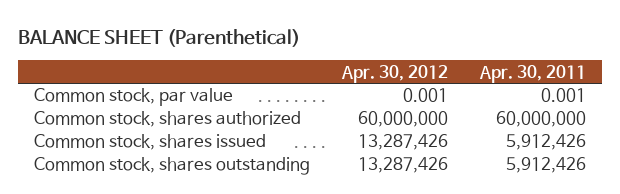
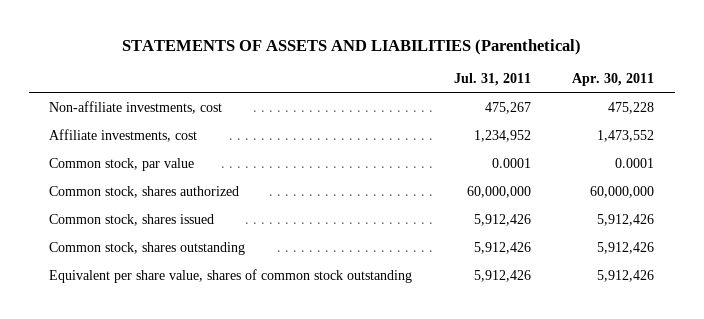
[18,28,301,47] BALANCE SHEET (Parenthetical) -> [121,38,581,55] STATEMENTS OF ASSETS AND LIABILITIES (Parenthetical)
[341,64,449,83] Apr. 30, 2012 -> none
none -> [453,73,531,87] Jul. 31, 2011
none -> [49,101,223,115] Non-affiliate investments, cost
none -> [49,129,198,143] Affiliate investments, cost
[541,88,587,103] 0.001 -> [615,158,655,169] 0.0001
none -> [49,269,413,284] Equivalent per share value, shares of common stock outstanding

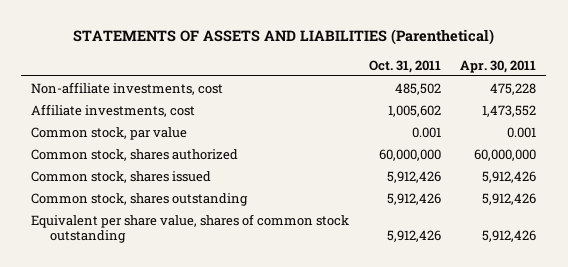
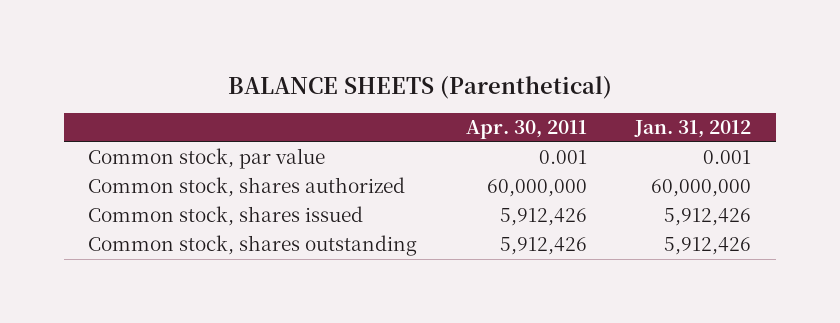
[72,29,494,46] STATEMENTS OF ASSETS AND LIABILITIES (Parenthetical) -> [227,75,612,99] BALANCE SHEETS (Parenthetical)
[368,59,441,73] Oct. 31, 2011 -> none
none -> [634,120,752,139] Jan. 31, 2012
[31,81,224,95] Non-affiliate investments, cost -> none
[31,103,196,117] Affiliate investments, cost -> none
[31,213,350,243] Equivalent per share value, shares of common stock outstanding -> none

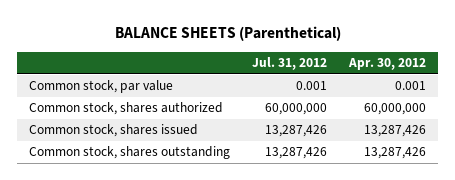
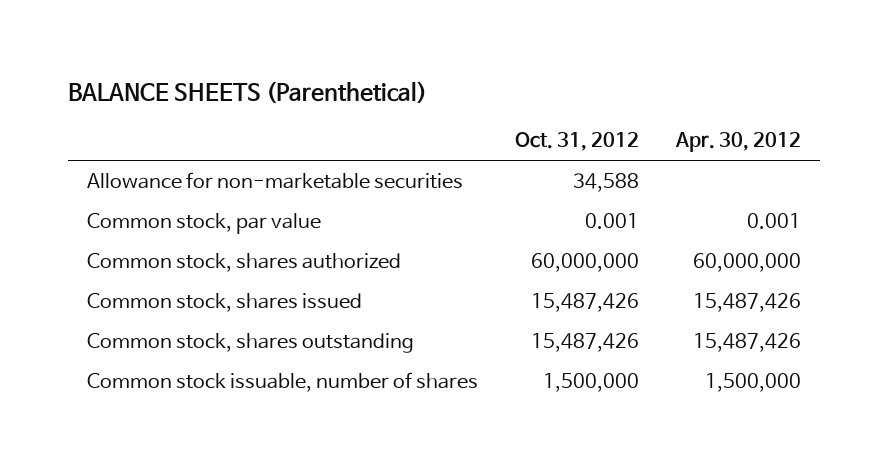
[252,57,328,71] Jul. 31, 2012 -> none
none -> [515,132,640,152] Oct. 31, 2012
none -> [87,172,464,190] Allowance for non-marketable securities
[364,125,427,138] 13,287,426 -> [693,293,802,313] 15,487,426
[364,147,427,160] 13,287,426 -> [693,333,802,353] 15,487,426
none -> [87,372,479,393] Common stock issuable, number of shares

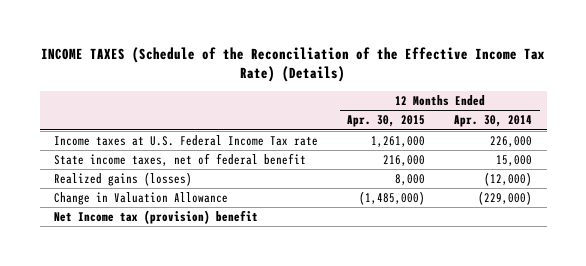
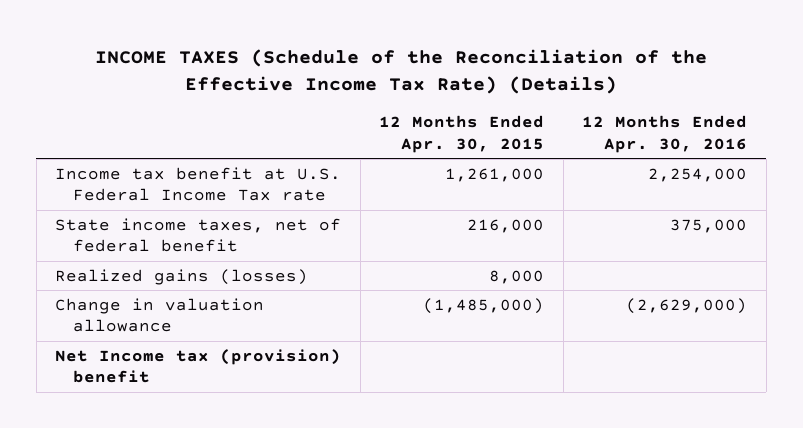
[454,115,533,128] Apr. 30, 2014 -> none
none -> [582,115,748,153] 12 Months Ended Apr. 30, 2016
[54,135,319,147] Income taxes at U.S. Federal Income Tax rate -> [55,166,342,202] Income tax benefit at U.S. Federal Income Tax rate
[54,192,229,206] Change in Valuation Allowance -> [55,297,265,333] Change in valuation allowance

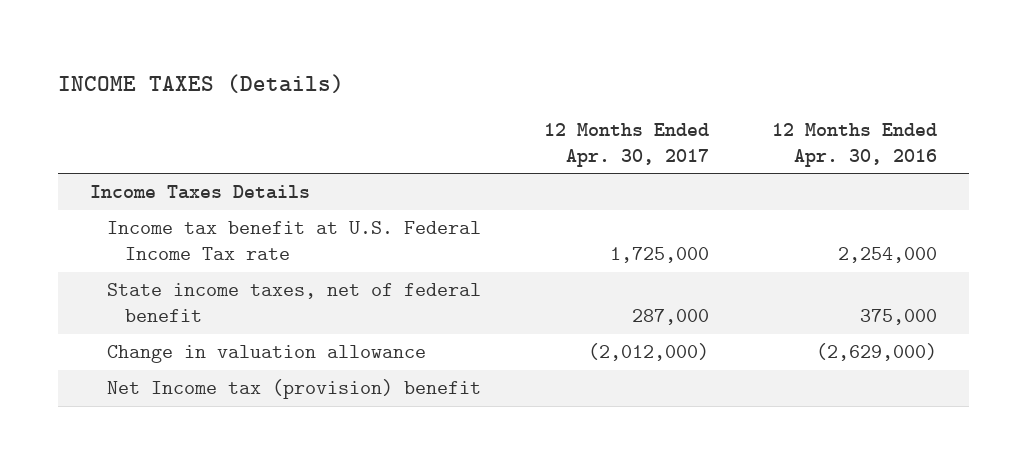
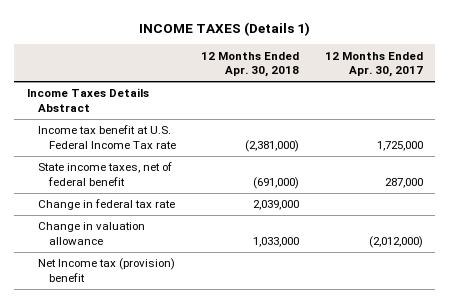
[58,73,345,93] INCOME TAXES (Details) -> [138,21,310,36] INCOME TAXES (Details 1)
[772,123,938,167] 12 Months Ended Apr. 30, 2016 -> none
none -> [201,51,300,78] 12 Months Ended Apr. 30, 2018
[89,185,310,200] Income Taxes Details -> [27,88,150,112] Income Taxes Details Abstract
none -> [38,199,176,211] Change in federal tax rate

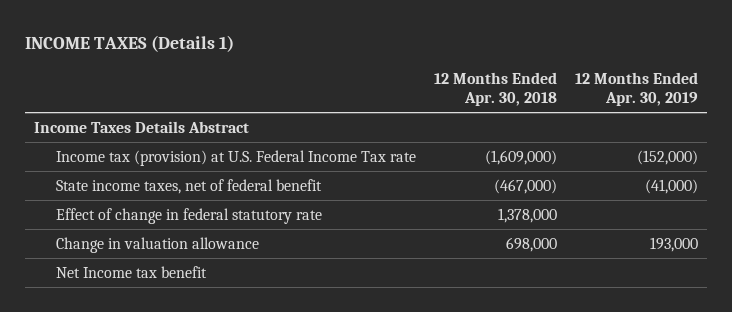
[324,51,423,78] 12 Months Ended Apr. 30, 2017 -> none
none -> [575,71,699,107] 12 Months Ended Apr. 30, 2019
[38,125,176,149] Income tax benefit at U.S. Federal Income Tax rate -> [56,149,417,166] Income tax (provision) at U.S. Federal Income Tax rate
[245,139,300,152] (2,381,000) -> [485,149,558,165] (1,609,000)
[253,176,300,189] (691,000) -> [494,178,558,194] (467,000)
[38,199,176,211] Change in federal tax rate -> [56,207,323,224] Effect of change in federal statutory rate
[253,200,300,211] 2,039,000 -> [498,207,558,223] 1,378,000
[253,236,300,247] 1,033,000 -> [506,236,558,252] 698,000
[38,258,176,282] Net Income tax (provision) benefit -> [56,265,208,278] Net Income tax benefit

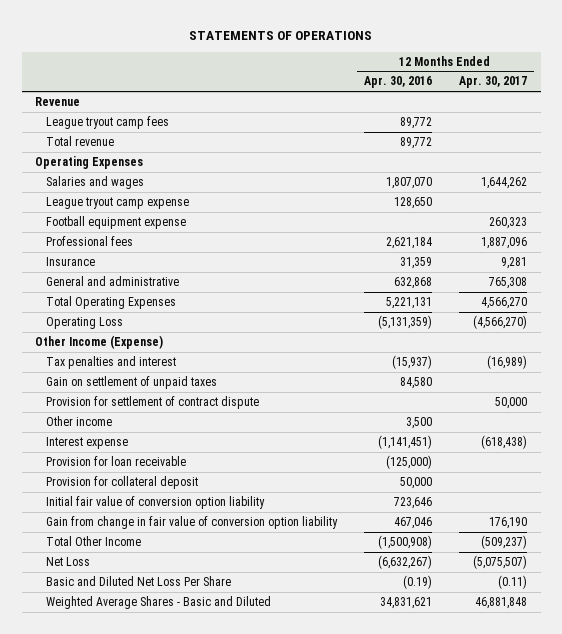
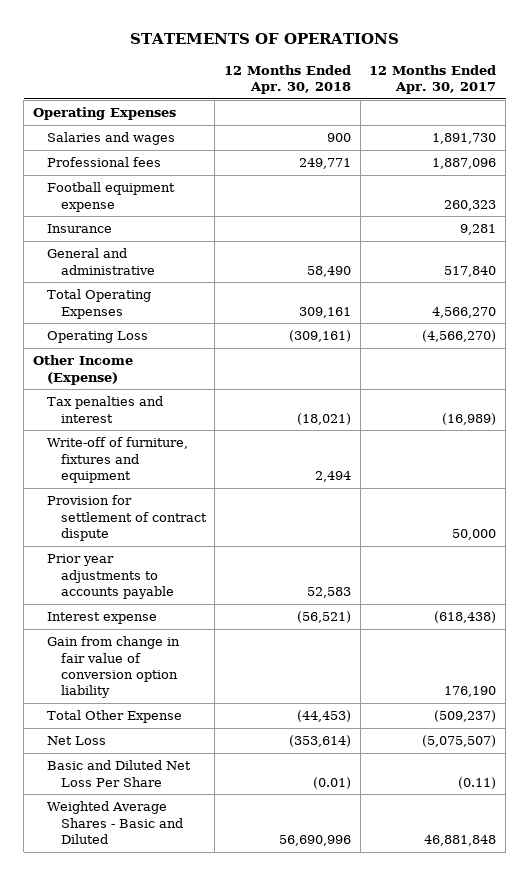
[363,76,432,89] Apr. 30, 2016 -> none
none -> [223,64,351,95] 12 Months Ended Apr. 30, 2018
[35,97,81,107] Revenue -> none
[45,116,169,130] League tryout camp fees -> none
[45,136,114,147] Total revenue -> none
[45,197,189,210] League tryout camp expense -> none
[481,177,528,190] 1,644,262 -> [432,133,497,145] 1,891,730
[45,216,186,230] Football equipment expense -> [46,182,175,212] Football equipment expense
[489,277,528,290] 765,308 -> [444,265,497,277] 517,840
[45,376,217,390] Gain on settlement of unpaid taxes -> none
none -> [46,437,188,484] Write-off of furniture, fixtures and equipment
[45,416,112,427] Other income -> [46,554,174,600] Prior year adjustments to accounts payable
[45,456,186,467] Provision for loan receivable -> none
[45,476,198,490] Provision for collateral deposit -> none
[45,496,265,510] Initial fair value of conversion option liability -> none
[45,536,141,547] Total Other Income -> [46,710,182,724] Total Other Expense

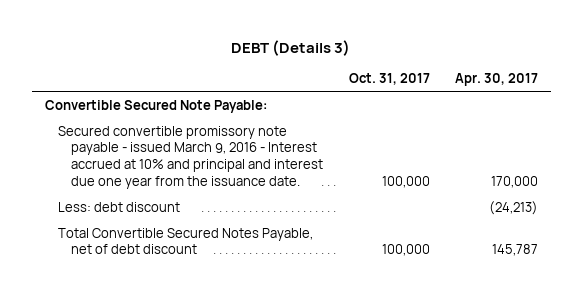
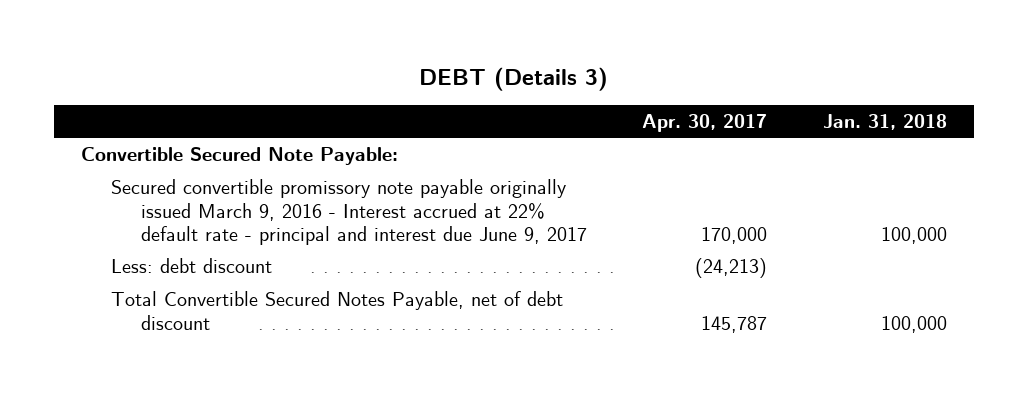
[348,73,430,86] Oct. 31, 2017 -> none
none -> [822,113,947,130] Jan. 31, 2018
[58,125,324,190] Secured convertible promissory note payable - issued March 9, 2016 - Interest accrued at 10% and principal and interest due one year from the issuance date. -> [111,179,588,246] Secured convertible promissory note payable originally issued March 9, 2016 - Interest accrued at 22% default rate - principal and interest due June 9, 2017

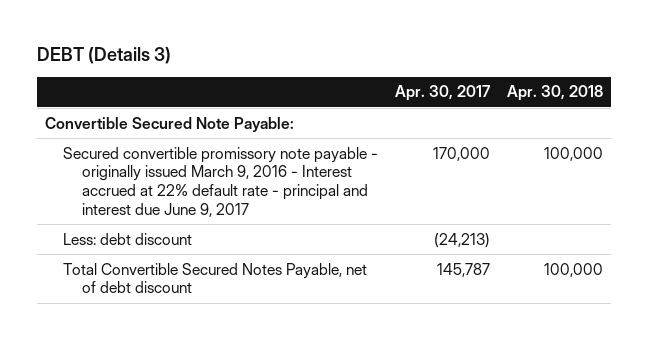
[822,113,947,130] Jan. 31, 2018 -> none
none -> [506,85,603,102] Apr. 30, 2018
[111,179,588,246] Secured convertible promissory note payable originally issued March 9, 2016 - Interest accrued at 22% default rate - principal and interest due June 9, 2017 -> [63,146,379,217] Secured convertible promissory note payable - originally issued March 9, 2016 - Interest accrued at 22% default rate - principal and interest due June 9, 2017

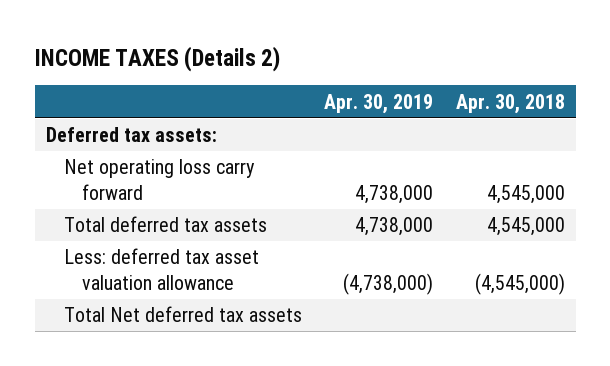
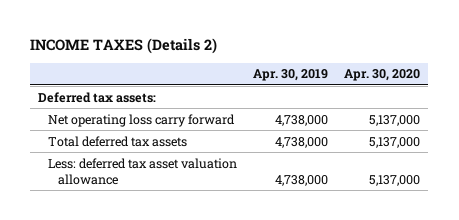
[455,93,565,114] Apr. 30, 2018 -> none
none -> [344,69,421,82] Apr. 30, 2020
[63,306,302,323] Total Net deferred tax assets -> none
[343,272,434,295] (4,738,000) -> [275,174,329,186] 4,738,000

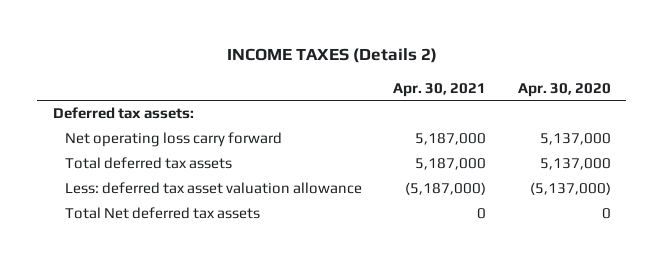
[253,69,329,82] Apr. 30, 2019 -> none
none -> [393,82,487,97] Apr. 30, 2021
[369,174,421,186] 5,137,000 -> [529,182,611,196] (5,137,000)
none -> [65,207,261,220] Total Net deferred tax assets

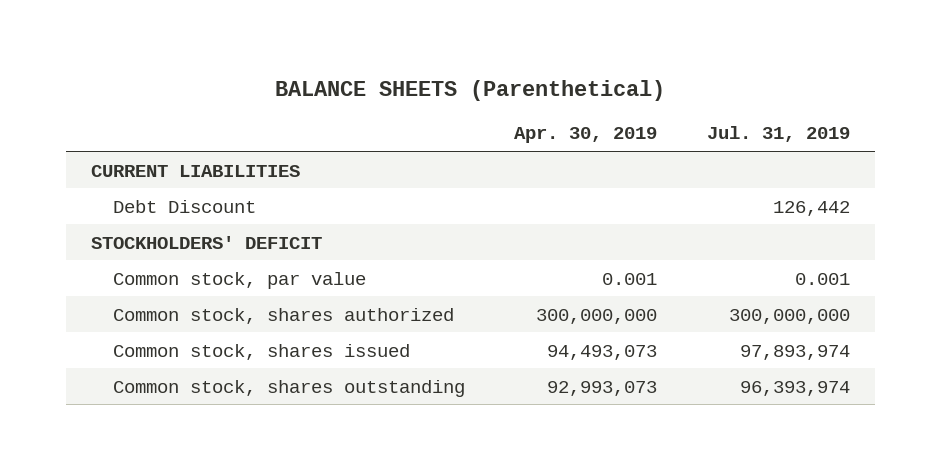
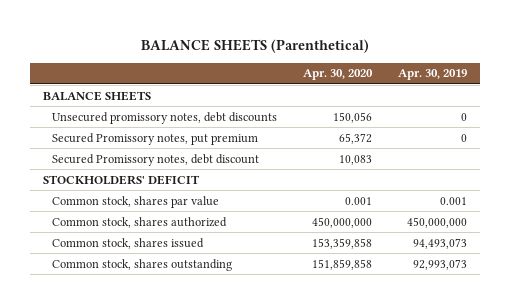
[706,126,850,143] Jul. 31, 2019 -> none
none -> [303,69,374,81] Apr. 30, 2020
[90,164,300,177] CURRENT LIABILITIES -> none
[112,199,256,213] Debt Discount -> none
none -> [43,90,152,101] BALANCE SHEETS
none -> [52,111,278,124] Unsecured promissory notes, debt discounts
none -> [52,132,259,145] Secured Promissory notes, put premium
none -> [52,153,260,166] Secured Promissory notes, debt discount
[112,271,366,289] Common stock, par value -> [52,195,220,208] Common stock, shares par value
[536,308,658,324] 300,000,000 -> [406,216,467,228] 450,000,000

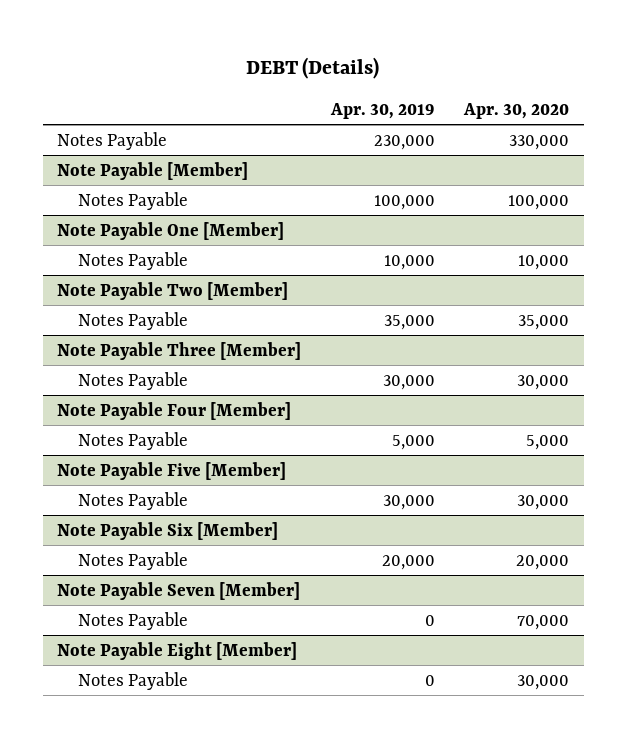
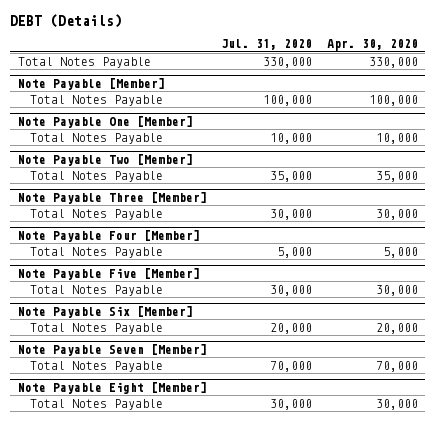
[329,103,435,120] Apr. 30, 2019 -> none
none -> [221,39,313,51] Jul. 31, 2020
[57,131,168,150] Notes Payable -> [17,56,151,68] Total Notes Payable
[77,191,188,210] Notes Payable -> [30,94,164,106] Total Notes Payable
[77,251,188,270] Notes Payable -> [30,132,164,144] Total Notes Payable
[77,311,188,330] Notes Payable -> [30,170,164,182] Total Notes Payable
[77,371,188,390] Notes Payable -> [30,208,164,220] Total Notes Payable
[77,431,188,450] Notes Payable -> [30,246,164,258] Total Notes Payable
[77,491,188,510] Notes Payable -> [30,284,164,296] Total Notes Payable
[77,551,188,570] Notes Payable -> [30,322,164,334] Total Notes Payable
[77,611,188,630] Notes Payable -> [30,360,164,372] Total Notes Payable
[77,671,188,690] Notes Payable -> [30,398,164,410] Total Notes Payable

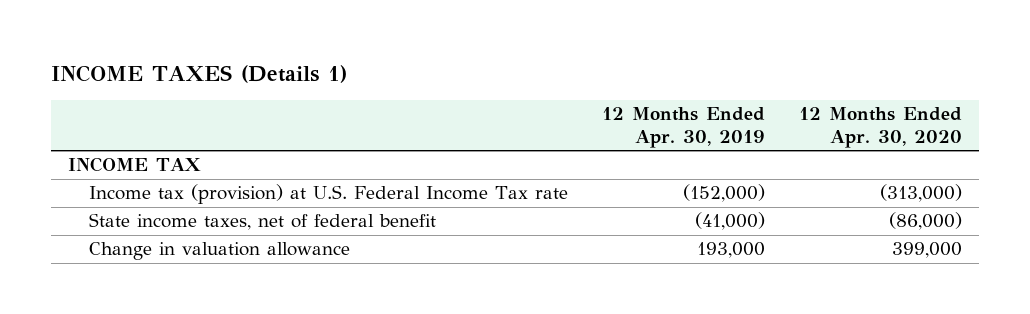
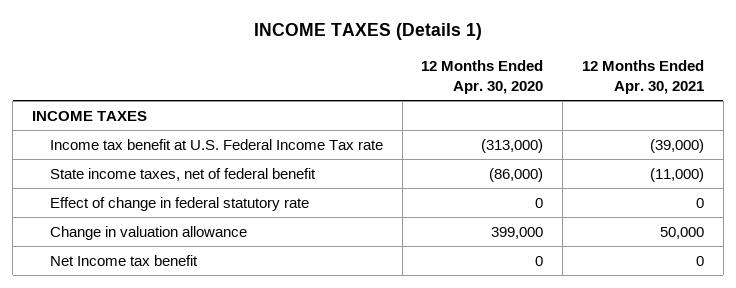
[601,107,765,148] 12 Months Ended Apr. 30, 2019 -> none
none -> [581,60,704,94] 12 Months Ended Apr. 30, 2021
[68,157,202,173] INCOME TAX -> [32,110,148,121] INCOME TAXES
[88,184,568,205] Income tax (provision) at U.S. Federal Income Tax rate -> [49,138,383,150] Income tax benefit at U.S. Federal Income Tax rate
none -> [49,196,309,211] Effect of change in federal statutory rate
none -> [49,254,198,266] Net Income tax benefit

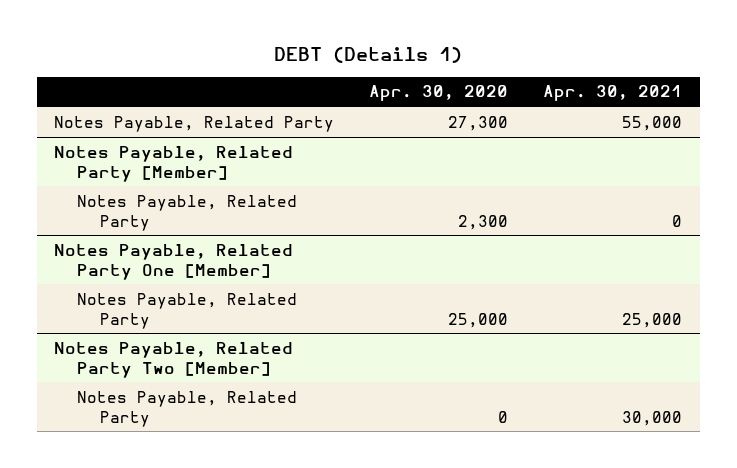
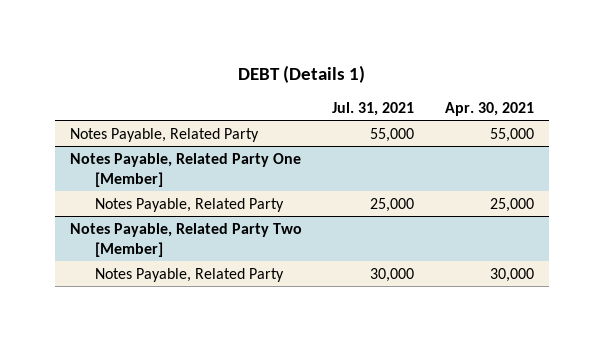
[369,85,509,102] Apr. 30, 2020 -> none
none -> [332,102,415,117] Jul. 31, 2021
[54,145,294,182] Notes Payable, Related Party [Member] -> none
[76,194,297,231] Notes Payable, Related Party -> none

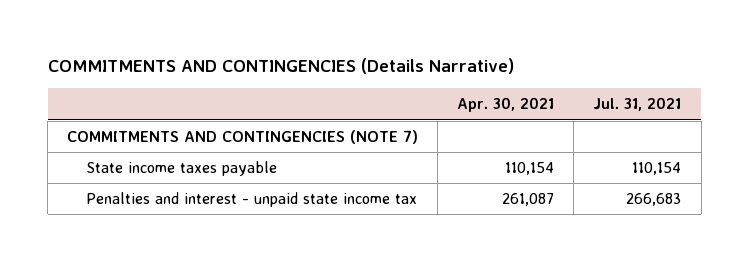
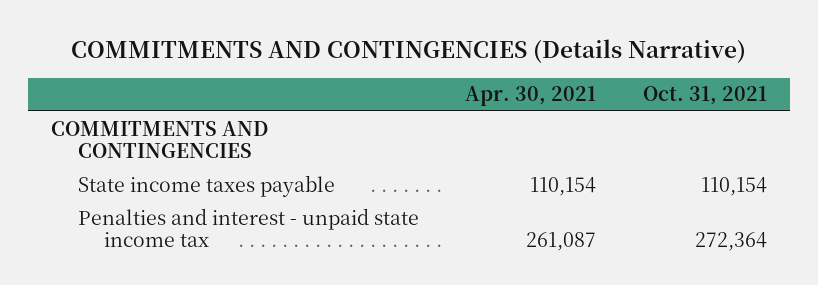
[593,97,682,112] Jul. 31, 2021 -> none
none -> [642,86,767,106] Oct. 31, 2021
[67,130,419,145] COMMITMENTS AND CONTINGENCIES (NOTE 7) -> [51,120,269,159] COMMITMENTS AND CONTINGENCIES

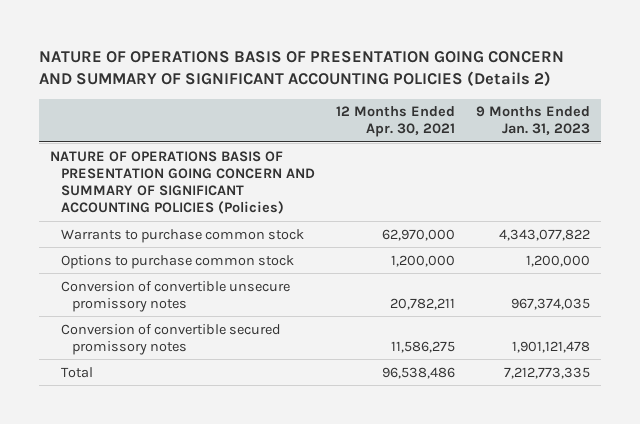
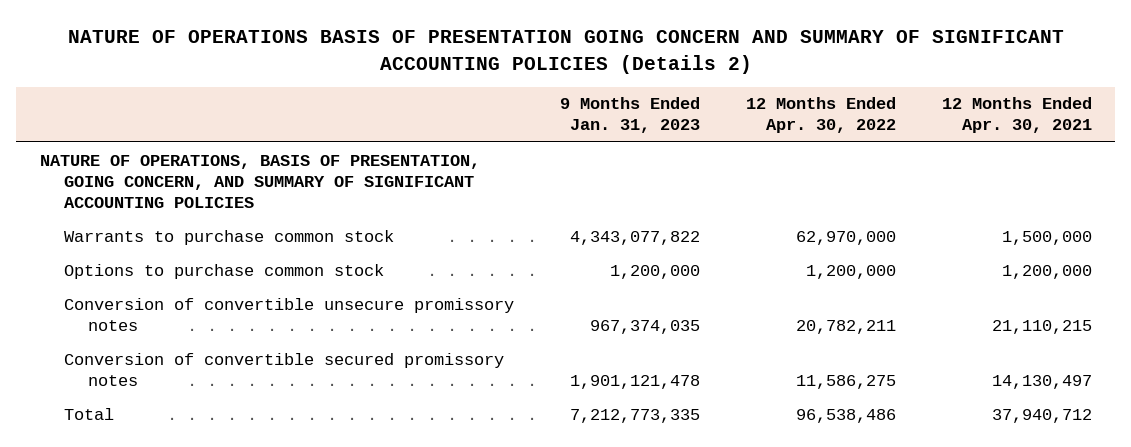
none -> [745,97,896,134] 12 Months Ended Apr. 30, 2022
[49,150,316,215] NATURE OF OPERATIONS BASIS OF PRESENTATION GOING CONCERN AND SUMMARY OF SIGNIFICANT ACCOUNTING POLICIES (Policies) -> [39,154,480,208] NATURE OF OPERATIONS, BASIS OF PRESENTATION, GOING CONCERN, AND SUMMARY OF SIGNIFICANT ACCOUNTING POLICIES
[382,228,456,241] 62,970,000 -> [1001,230,1092,245] 1,500,000
[390,297,456,310] 20,782,211 -> [991,319,1092,334] 21,110,215
[391,340,456,353] 11,586,275 -> [991,374,1092,389] 14,130,497
[382,366,456,379] 96,538,486 -> [991,408,1092,423] 37,940,712

